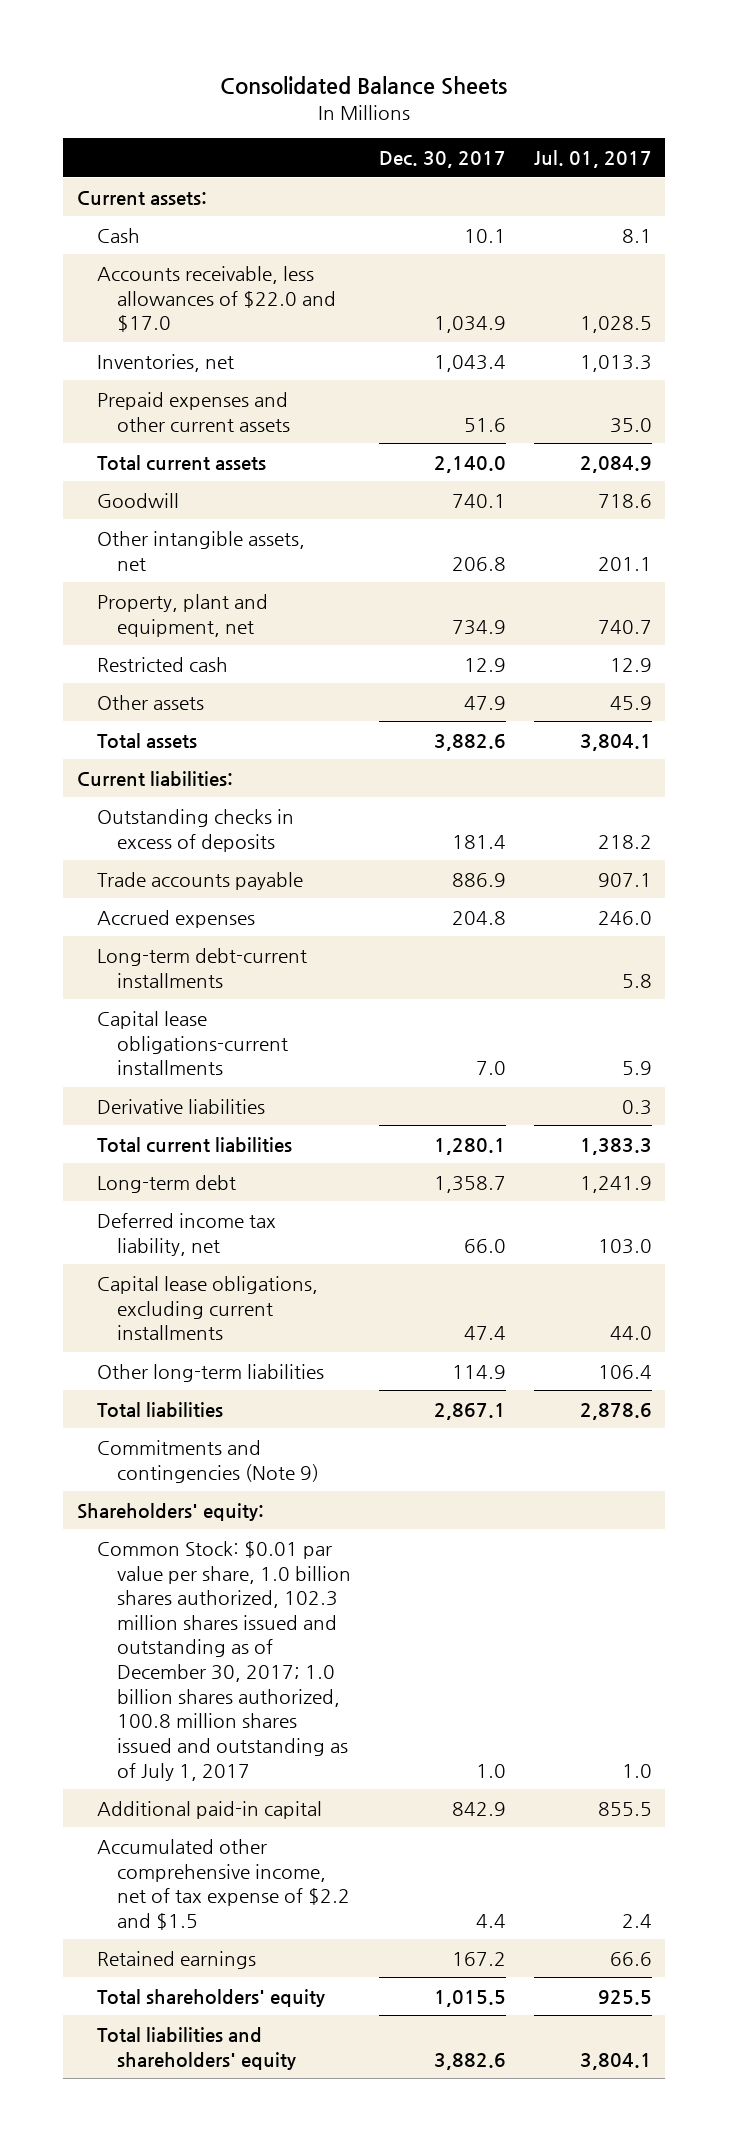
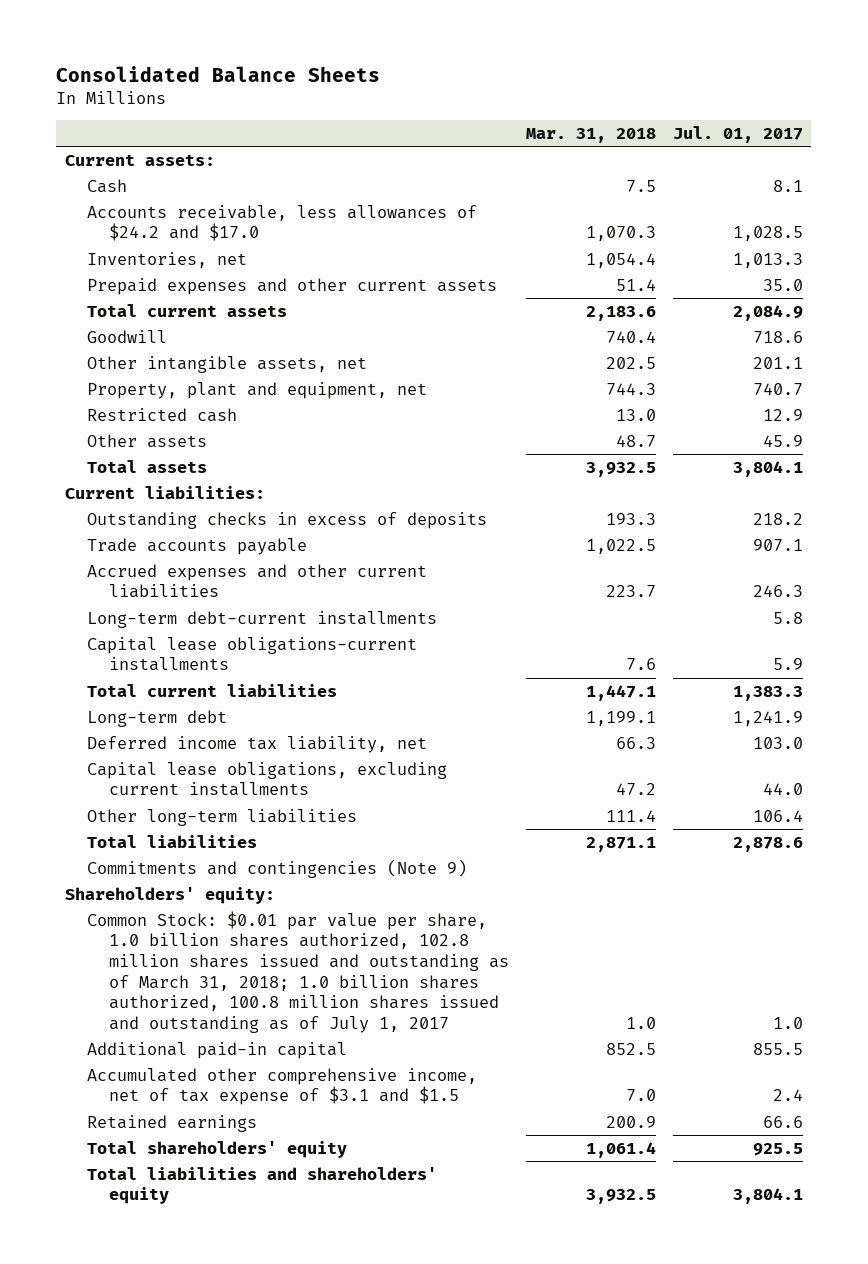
[378,151,506,169] Dec. 30, 2017 -> none
none -> [525,128,656,144] Mar. 31, 2018
[97,265,337,333] Accounts receivable, less allowances of $22.0 and $17.0 -> [86,204,477,242] Accounts receivable, less allowances of $24.2 and $17.0
[97,909,256,928] Accrued expenses -> none
none -> [86,563,427,599] Accrued expenses and other current liabilities
[97,1098,266,1114] Derivative liabilities -> none
[97,1540,352,1781] Common Stock: $0.01 par value per share, 1.0 billion shares authorized, 102.3 million shares issued and outstanding as of December 30, 2017; 1.0 billion shares authorized, 100.8 million shares issued and outstanding as of July 1, 2017 -> [86,910,509,1033] Common Stock: $0.01 par value per share, 1.0 billion shares authorized, 102.8 million shares issued and outstanding as of March 31, 2018; 1.0 billion shares authorized, 100.8 million shares issued and outstanding as of July 1, 2017
[97,1838,351,1930] Accumulated other comprehensive income, net of tax expense of $2.2 and $1.5 -> [86,1067,477,1106] Accumulated other comprehensive income, net of tax expense of $3.1 and $1.5

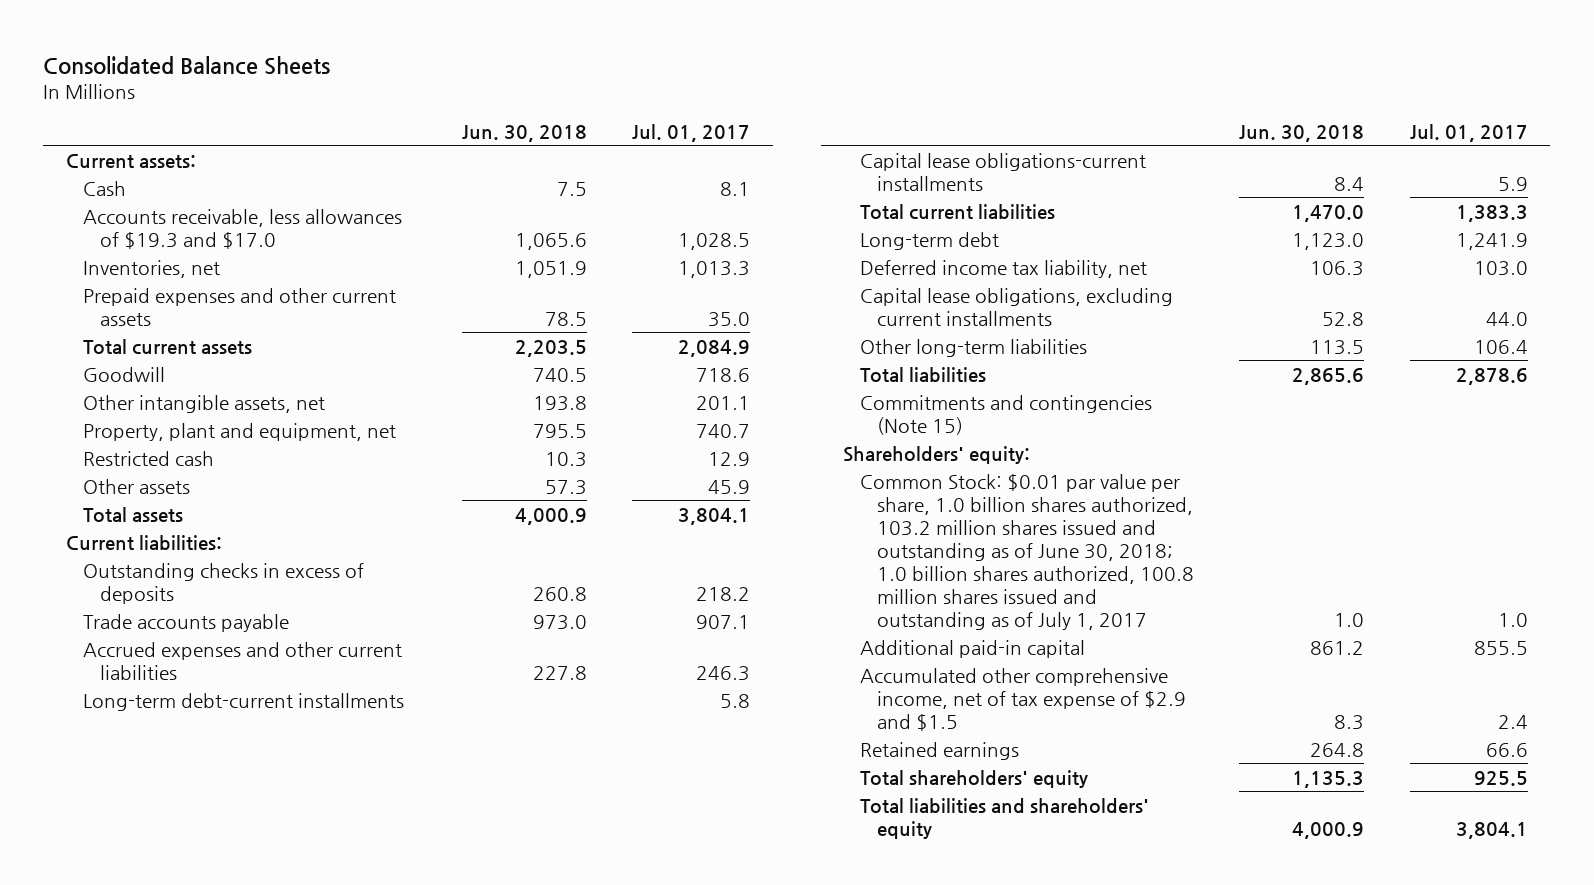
[525,128,656,144] Mar. 31, 2018 -> none
none -> [461,125,587,143] Jun. 30, 2018
[86,204,477,242] Accounts receivable, less allowances of $24.2 and $17.0 -> [82,208,402,249] Accounts receivable, less allowances of $19.3 and $17.0
[86,858,467,878] Commitments and contingencies (Note 9) -> [860,394,1153,435] Commitments and contingencies (Note 15)
[86,910,509,1033] Common Stock: $0.01 par value per share, 1.0 billion shares authorized, 102.8 million shares issued and outstanding as of March 31, 2018; 1.0 billion shares authorized, 100.8 million shares issued and outstanding as of July 1, 2017 -> [860,473,1195,630] Common Stock: $0.01 par value per share, 1.0 billion shares authorized, 103.2 million shares issued and outstanding as of June 30, 2018; 1.0 billion shares authorized, 100.8 million shares issued and outstanding as of July 1, 2017
[86,1067,477,1106] Accumulated other comprehensive income, net of tax expense of $3.1 and $1.5 -> [860,667,1187,731] Accumulated other comprehensive income, net of tax expense of $2.9 and $1.5

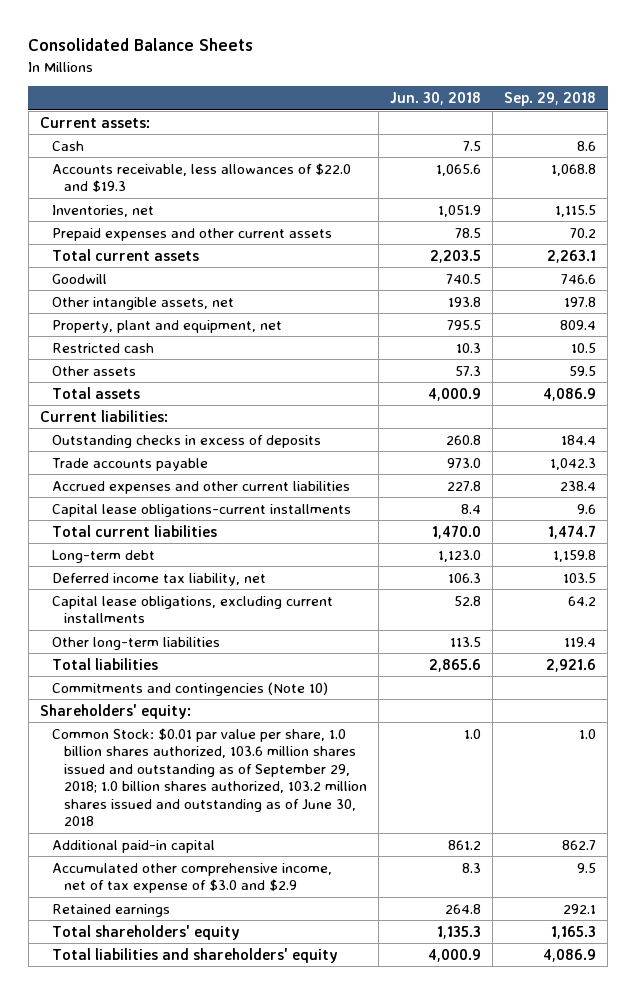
[632,124,751,143] Jul. 01, 2017 -> none
none -> [504,92,597,107] Sep. 29, 2018
[82,208,402,249] Accounts receivable, less allowances of $19.3 and $17.0 -> [52,162,352,193] Accounts receivable, less allowances of $22.0 and $19.3
[82,692,404,711] Long-term debt-current installments -> none
[860,394,1153,435] Commitments and contingencies (Note 15) -> [52,681,329,696] Commitments and contingencies (Note 10)
[860,473,1195,630] Common Stock: $0.01 par value per share, 1.0 billion shares authorized, 103.2 million shares issued and outstanding as of June 30, 2018; 1.0 billion shares authorized, 100.8 million shares issued and outstanding as of July 1, 2017 -> [52,727,368,827] Common Stock: $0.01 par value per share, 1.0 billion shares authorized, 103.6 million shares issued and outstanding as of September 29, 2018; 1.0 billion shares authorized, 103.2 million shares issued and outstanding as of June 30, 2018
[860,667,1187,731] Accumulated other comprehensive income, net of tax expense of $2.9 and $1.5 -> [52,862,333,894] Accumulated other comprehensive income, net of tax expense of $3.0 and $2.9

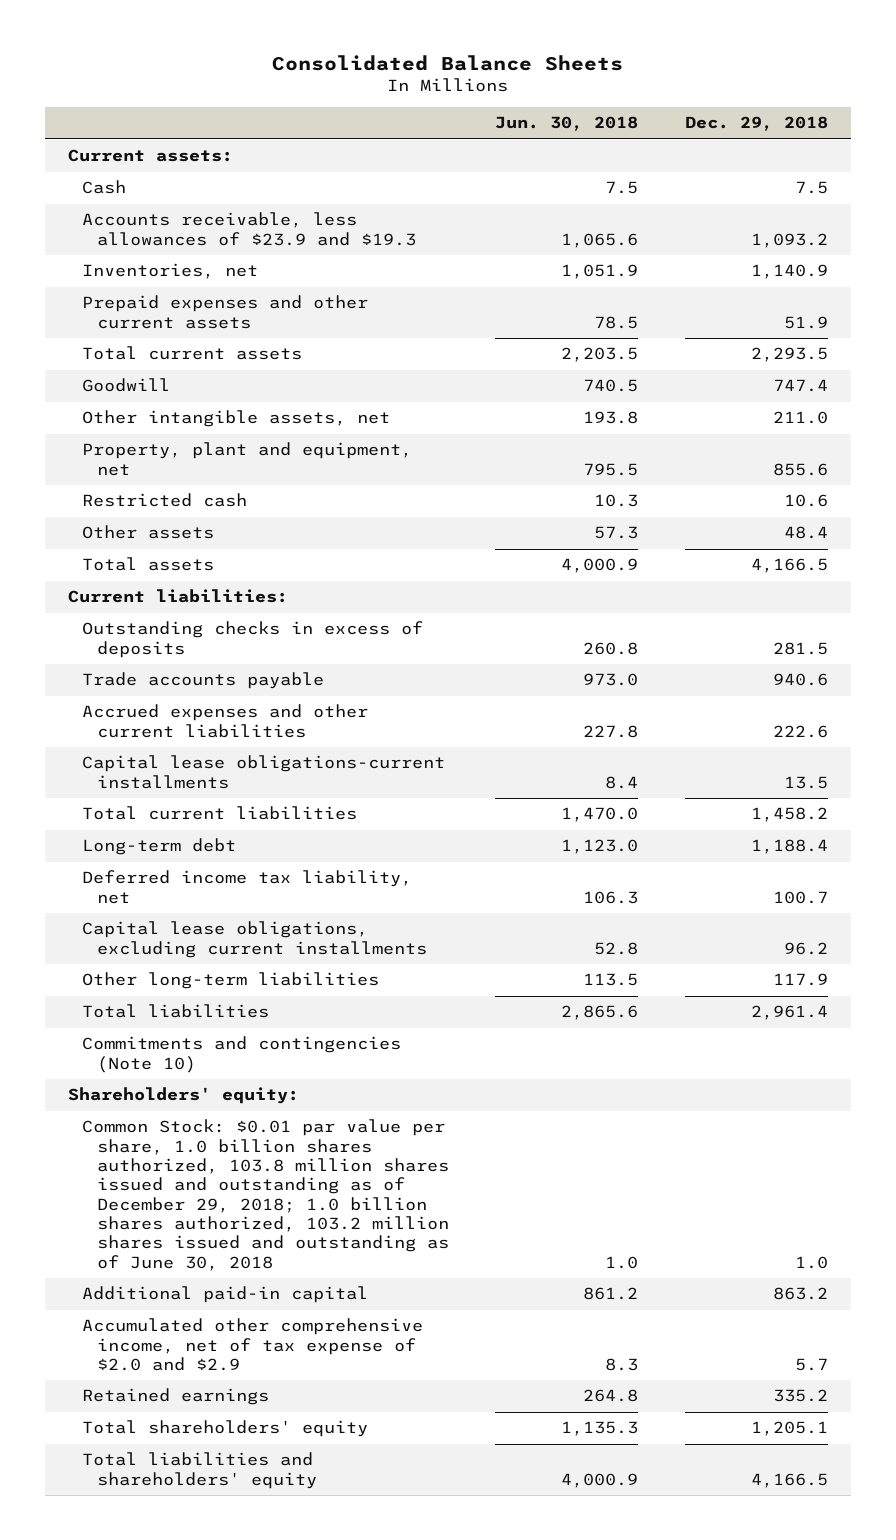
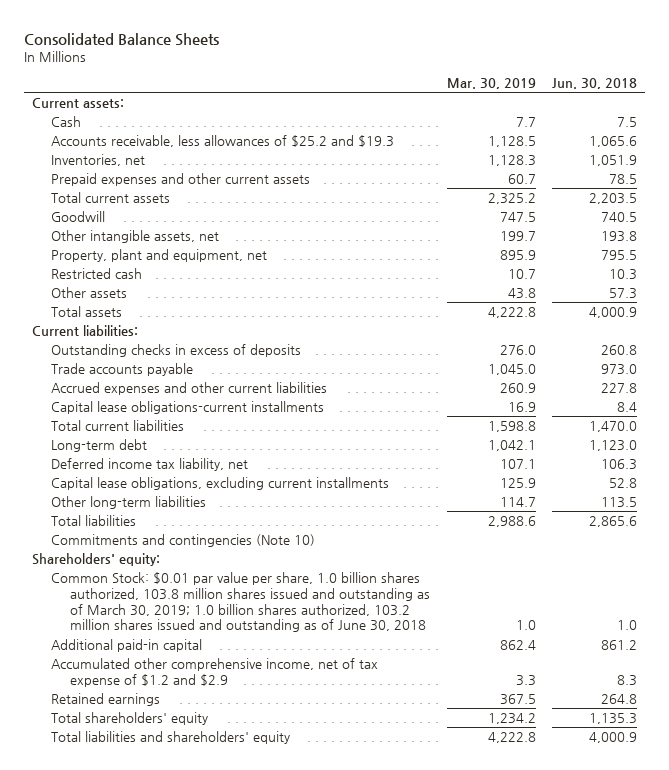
[684,116,828,132] Dec. 29, 2018 -> none
none -> [446,78,536,90] Mar. 30, 2019
[82,212,416,246] Accounts receivable, less allowances of $23.9 and $19.3 -> [51,135,395,148] Accounts receivable, less allowances of $25.2 and $19.3
[82,1119,449,1271] Common Stock: $0.01 par value per share, 1.0 billion shares authorized, 103.8 million shares issued and outstanding as of December 29, 2018; 1.0 billion shares authorized, 103.2 million shares issued and outstanding as of June 30, 2018 -> [51,572,431,633] Common Stock: $0.01 par value per share, 1.0 billion shares authorized, 103.8 million shares issued and outstanding as of March 30, 2019; 1.0 billion shares authorized, 103.2 million shares issued and outstanding as of June 30, 2018
[82,1318,424,1372] Accumulated other comprehensive income, net of tax expense of $2.0 and $2.9 -> [51,658,379,687] Accumulated other comprehensive income, net of tax expense of $1.2 and $2.9

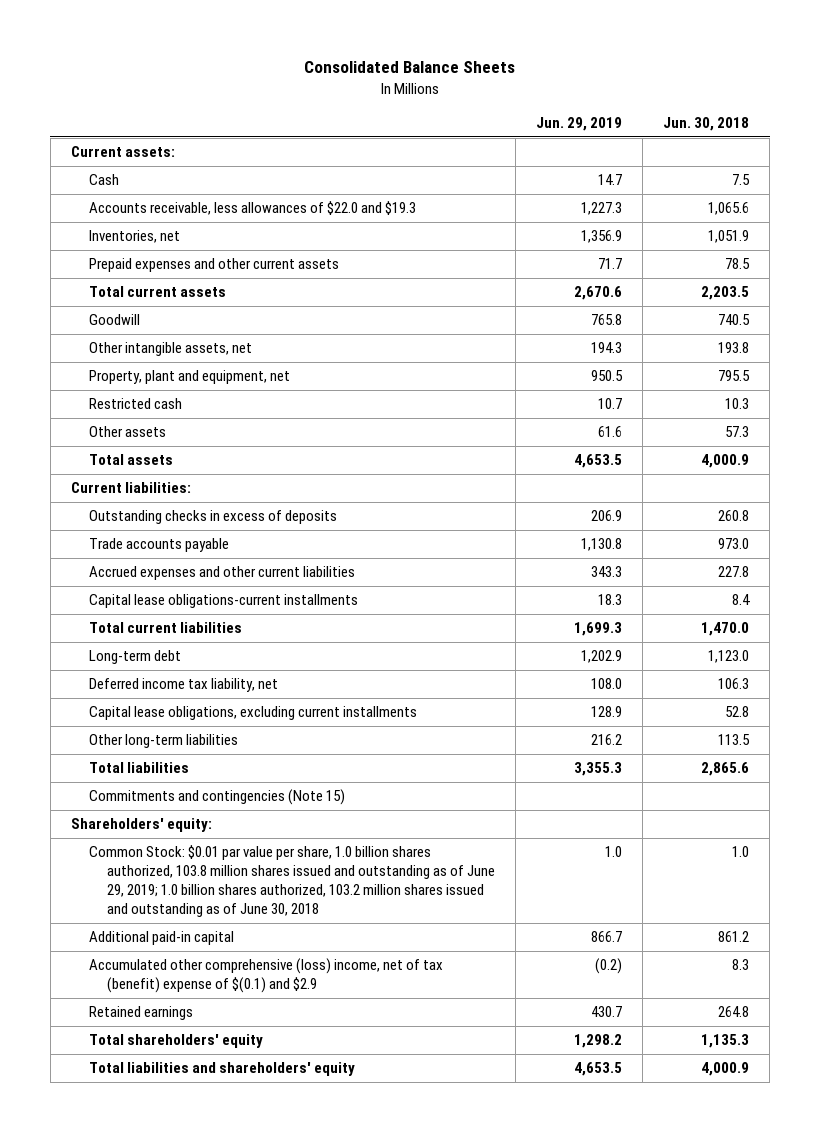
[446,78,536,90] Mar. 30, 2019 -> none
none -> [535,116,622,131] Jun. 29, 2019
[51,135,395,148] Accounts receivable, less allowances of $25.2 and $19.3 -> [88,201,416,216] Accounts receivable, less allowances of $22.0 and $19.3
[51,534,316,548] Commitments and contingencies (Note 10) -> [88,789,345,806] Commitments and contingencies (Note 15)
[51,572,431,633] Common Stock: $0.01 par value per share, 1.0 billion shares authorized, 103.8 million shares issued and outstanding as of March 30, 2019; 1.0 billion shares authorized, 103.2 million shares issued and outstanding as of June 30, 2018 -> [88,845,495,918] Common Stock: $0.01 par value per share, 1.0 billion shares authorized, 103.8 million shares issued and outstanding as of June 29, 2019; 1.0 billion shares authorized, 103.2 million shares issued and outstanding as of June 30, 2018
[51,658,379,687] Accumulated other comprehensive income, net of tax expense of $1.2 and $2.9 -> [88,958,443,994] Accumulated other comprehensive (loss) income, net of tax (benefit) expense of $(0.1) and $2.9

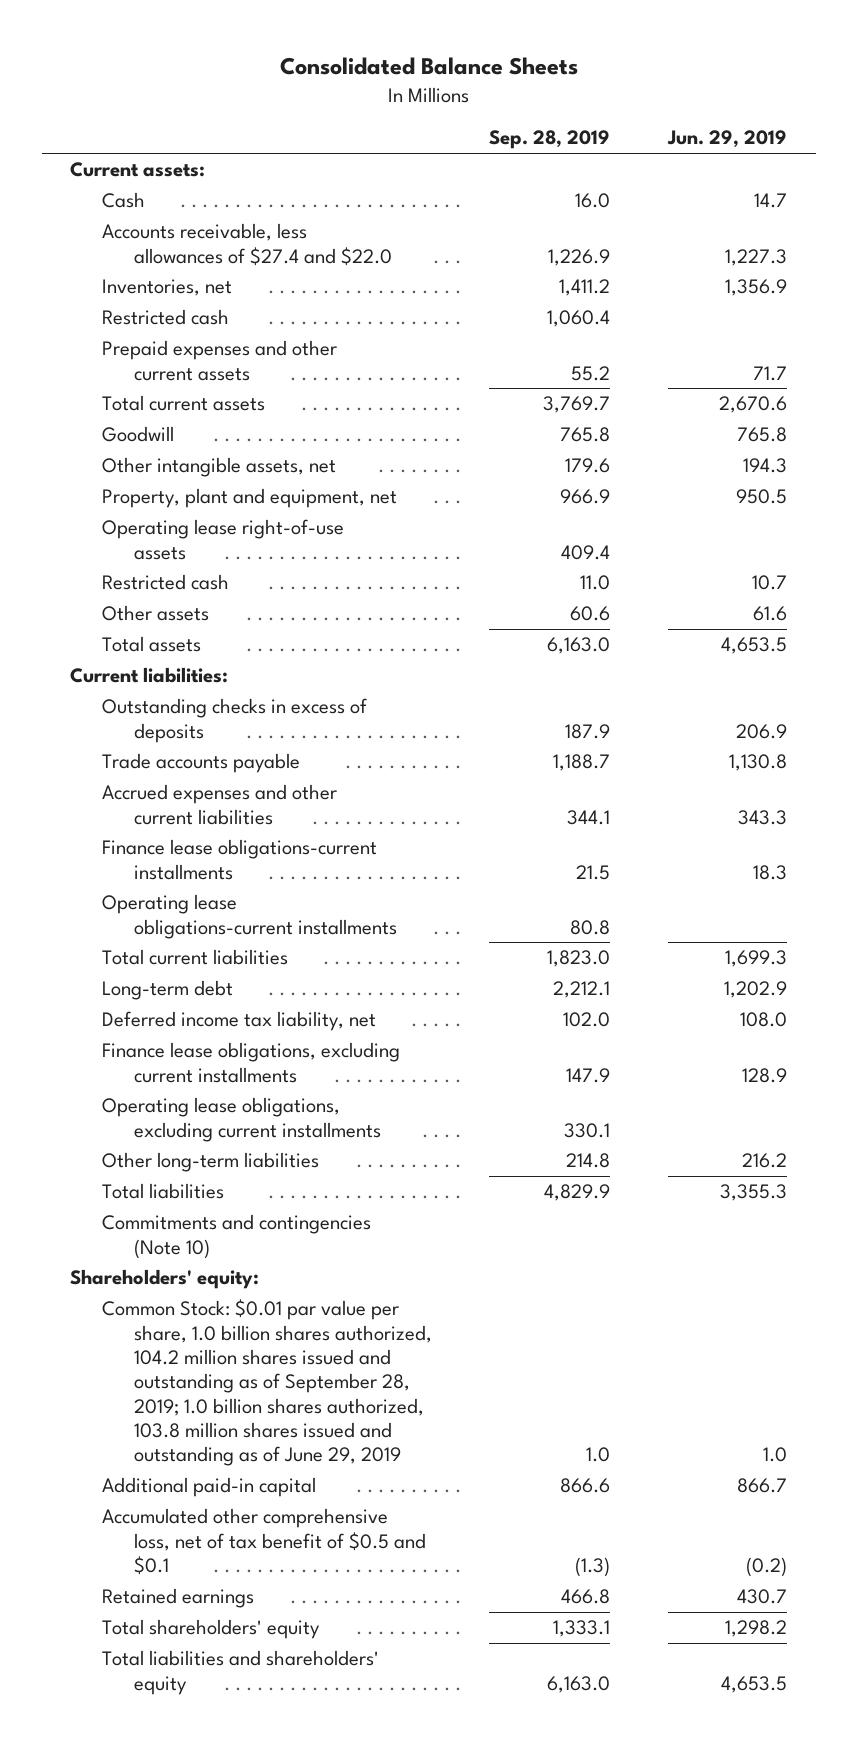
[663,116,750,131] Jun. 30, 2018 -> none
none -> [489,130,611,150] Sep. 28, 2019
[88,201,416,216] Accounts receivable, less allowances of $22.0 and $19.3 -> [102,223,392,266] Accounts receivable, less allowances of $27.4 and $22.0
none -> [102,309,230,326] Restricted cash
none -> [102,519,345,560] Operating lease right-of-use assets
[88,594,358,609] Capital lease obligations-current installments -> [102,839,378,880] Finance lease obligations-current installments
none -> [102,894,397,939] Operating lease obligations-current installments
[88,706,417,721] Capital lease obligations, excluding current installments -> [102,1042,401,1083] Finance lease obligations, excluding current installments
none -> [102,1097,381,1142] Operating lease obligations, excluding current installments
[88,789,345,806] Commitments and contingencies (Note 15) -> [102,1214,372,1259] Commitments and contingencies (Note 10)
[88,845,495,918] Common Stock: $0.01 par value per share, 1.0 billion shares authorized, 103.8 million shares issued and outstanding as of June 29, 2019; 1.0 billion shares authorized, 103.2 million shares issued and outstanding as of June 30, 2018 -> [102,1299,432,1467] Common Stock: $0.01 par value per share, 1.0 billion shares authorized, 104.2 million shares issued and outstanding as of September 28, 2019; 1.0 billion shares authorized, 103.8 million shares issued and outstanding as of June 29, 2019
[88,958,443,994] Accumulated other comprehensive (loss) income, net of tax (benefit) expense of $(0.1) and $2.9 -> [102,1508,426,1575] Accumulated other comprehensive loss, net of tax benefit of $0.5 and $0.1

